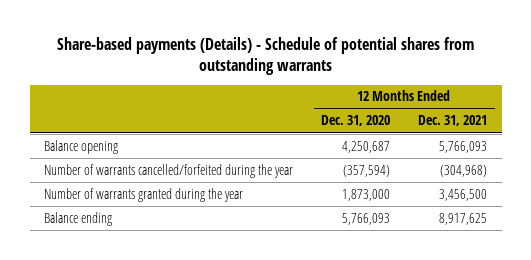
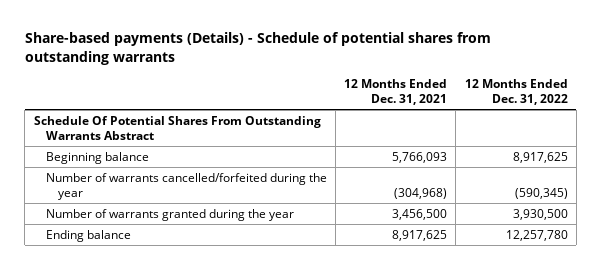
[321,115,391,127] Dec. 31, 2020 -> none
none -> [464,79,568,106] 12 Months Ended Dec. 31, 2022
none -> [33,115,321,140] Schedule Of Potential Shares From Outstanding Warrants Abstract
[43,139,118,154] Balance opening -> [45,151,149,164] Beginning balance
[43,211,112,226] Balance ending -> [45,229,131,242] Ending balance

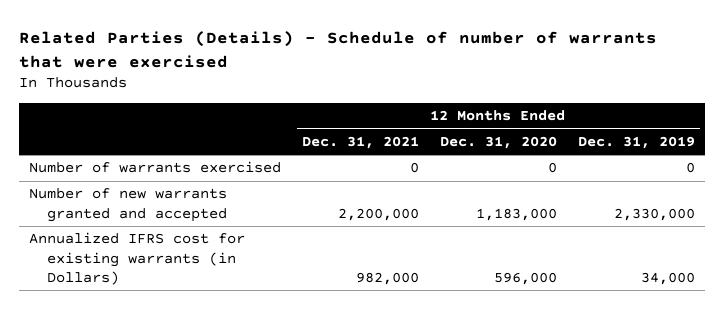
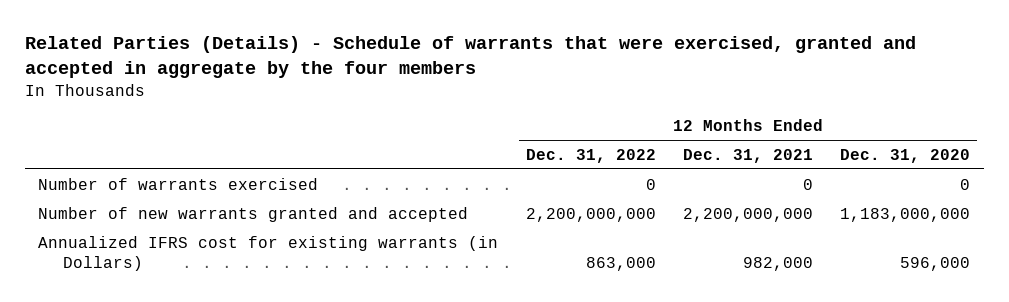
[18,30,657,68] Related Parties (Details) - Schedule of number of warrants that were exercised -> [24,36,916,79] Related Parties (Details) - Schedule of warrants that were exercised, granted and accepted in aggregate by the four members
[577,135,695,149] Dec. 31, 2019 -> none
none -> [525,148,656,163] Dec. 31, 2022
[338,207,420,221] 2,200,000 -> [683,207,814,222] 2,200,000,000
[475,207,557,221] 1,183,000 -> [840,207,971,222] 1,183,000,000

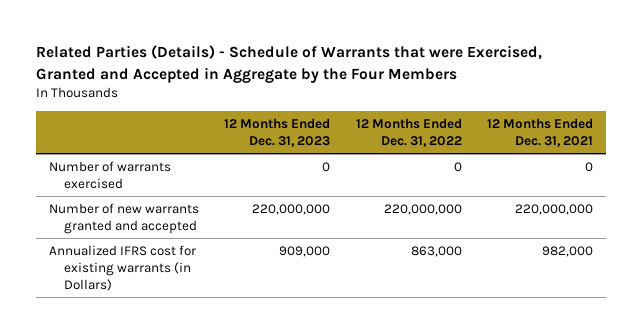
[24,36,916,79] Related Parties (Details) - Schedule of warrants that were exercised, granted and accepted in aggregate by the four members -> [36,45,543,83] Related Parties (Details) - Schedule of Warrants that were Exercised, Granted and Accepted in Aggregate by the Four Members
[840,148,971,163] Dec. 31, 2020 -> none
none -> [224,117,331,147] 12 Months Ended Dec. 31, 2023
[525,207,656,222] 2,200,000,000 -> [383,204,462,216] 220,000,000
[683,207,814,222] 2,200,000,000 -> [514,204,593,216] 220,000,000

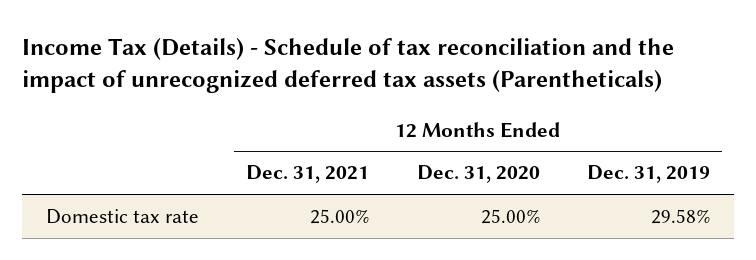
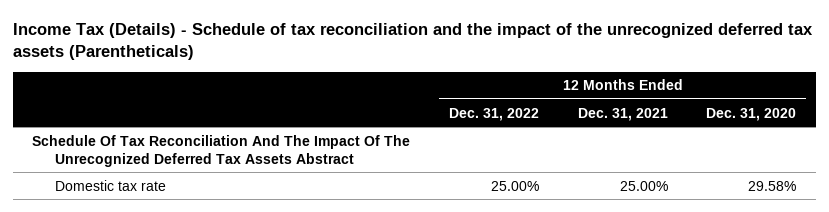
[22,37,675,94] Income Tax (Details) - Schedule of tax reconciliation and the impact of unrecognized deferred tax assets (Parentheticals) -> [13,23,814,61] Income Tax (Details) - Schedule of tax reconciliation and the impact of the unrecognized deferred tax assets (Parentheticals)
[586,165,710,184] Dec. 31, 2019 -> none
none -> [449,107,540,121] Dec. 31, 2022
none -> [32,134,411,167] Schedule Of Tax Reconciliation And The Impact Of The Unrecognized Deferred Tax Assets Abstract
[480,209,540,225] 25.00% -> [748,180,797,191] 29.58%

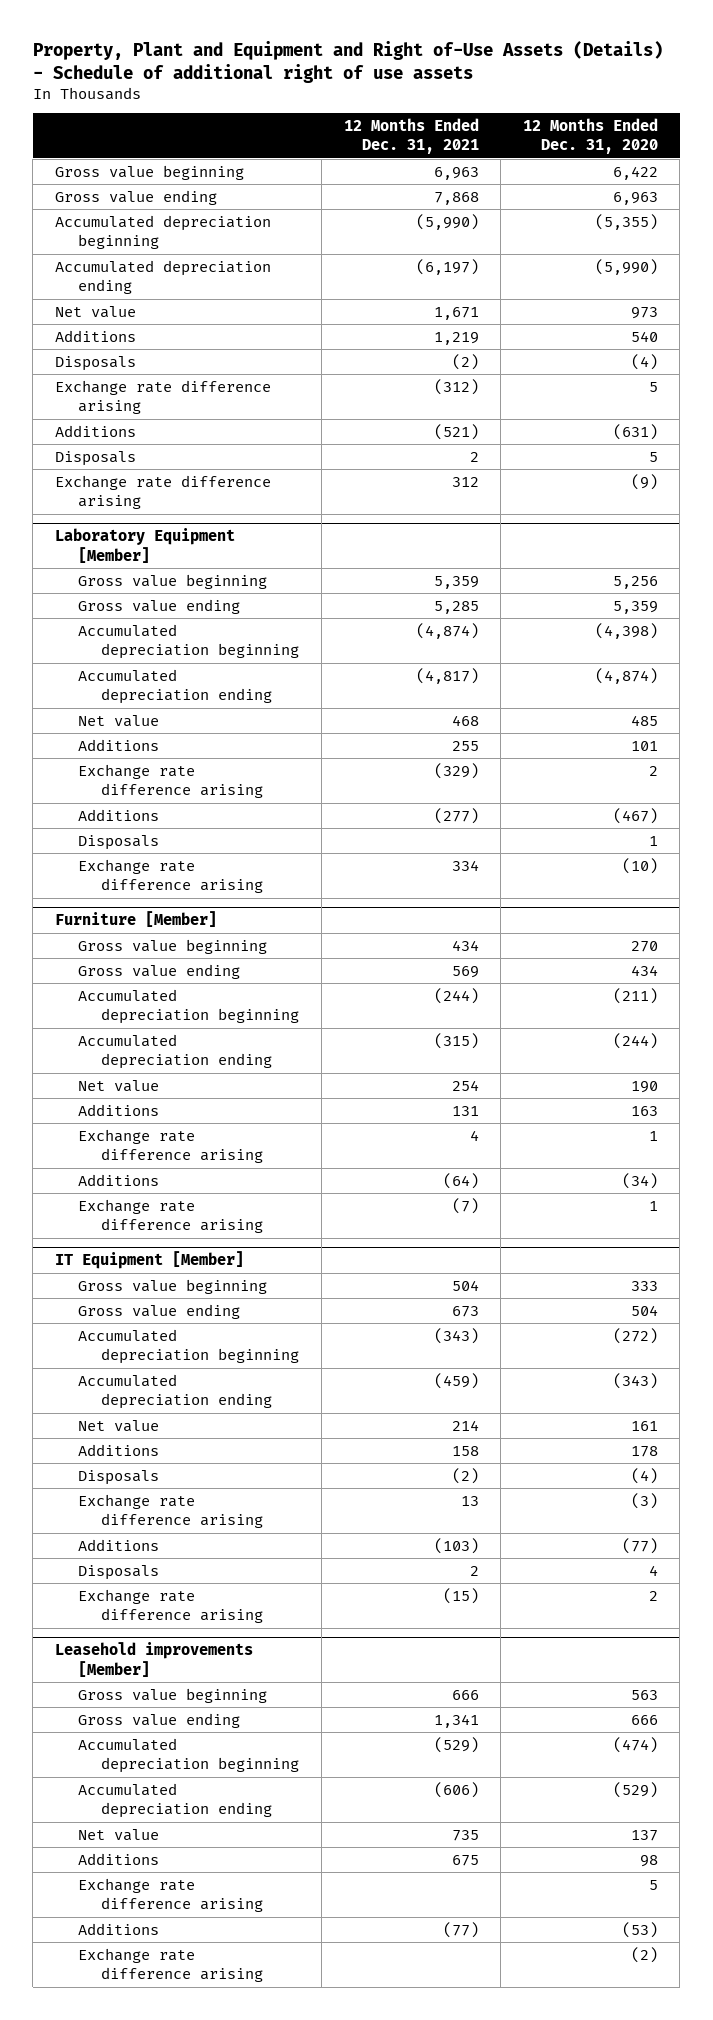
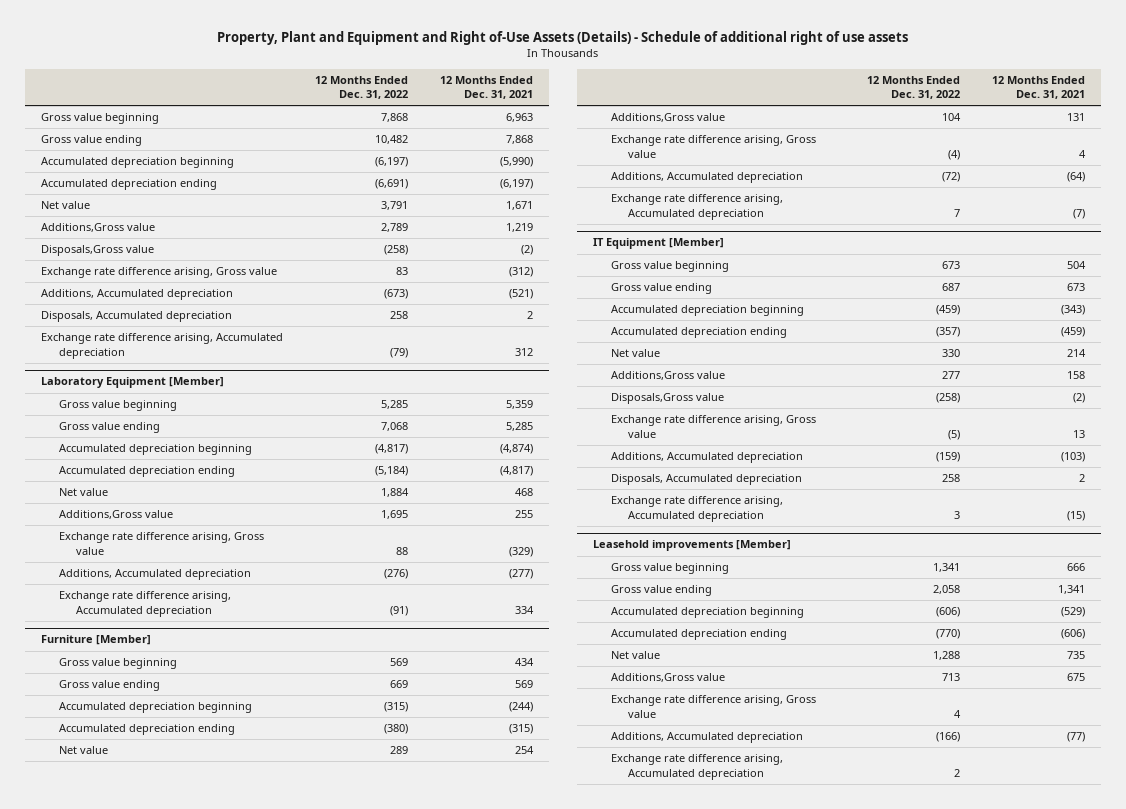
[522,118,658,155] 12 Months Ended Dec. 31, 2020 -> none
none -> [315,75,409,100] 12 Months Ended Dec. 31, 2022
[54,329,136,342] Additions -> [40,223,155,233] Additions,Gross value
[54,355,136,371] Disposals -> [40,245,154,257] Disposals,Gross value
[54,379,271,415] Exchange rate difference arising -> [40,267,277,279] Exchange rate difference arising, Gross value
[54,424,136,437] Additions -> [40,289,233,301] Additions, Accumulated depreciation
[54,450,136,466] Disposals -> [40,311,232,323] Disposals, Accumulated depreciation
[54,474,271,510] Exchange rate difference arising -> [40,333,283,359] Exchange rate difference arising, Accumulated depreciation
[78,834,160,850] Disposals -> none
[78,738,160,751] Additions -> [58,510,173,520] Additions,Gross value
[78,763,264,799] Exchange rate difference arising -> [58,532,264,555] Exchange rate difference arising, Gross value
[78,808,160,821] Additions -> [58,569,251,581] Additions, Accumulated depreciation
[78,858,264,894] Exchange rate difference arising -> [58,591,231,617] Exchange rate difference arising, Accumulated depreciation
[78,1103,160,1116] Additions -> [610,113,725,123] Additions,Gross value
[78,1128,264,1164] Exchange rate difference arising -> [610,135,816,158] Exchange rate difference arising, Gross value
[78,1173,160,1186] Additions -> [610,172,803,184] Additions, Accumulated depreciation
[78,1198,264,1234] Exchange rate difference arising -> [610,194,783,220] Exchange rate difference arising, Accumulated depreciation
[78,1443,160,1456] Additions -> [610,371,725,381] Additions,Gross value
[78,1469,160,1485] Disposals -> [610,393,724,405] Disposals,Gross value
[78,1493,264,1529] Exchange rate difference arising -> [610,415,816,438] Exchange rate difference arising, Gross value
[78,1538,160,1551] Additions -> [610,452,803,464] Additions, Accumulated depreciation
[78,1564,160,1580] Disposals -> [610,474,802,486] Disposals, Accumulated depreciation
[78,1588,264,1624] Exchange rate difference arising -> [610,496,783,522] Exchange rate difference arising, Accumulated depreciation
[78,1852,160,1865] Additions -> [610,673,725,683] Additions,Gross value
[78,1877,264,1913] Exchange rate difference arising -> [610,695,816,718] Exchange rate difference arising, Gross value
[78,1922,160,1935] Additions -> [610,732,803,744] Additions, Accumulated depreciation
[78,1947,264,1983] Exchange rate difference arising -> [610,754,783,780] Exchange rate difference arising, Accumulated depreciation

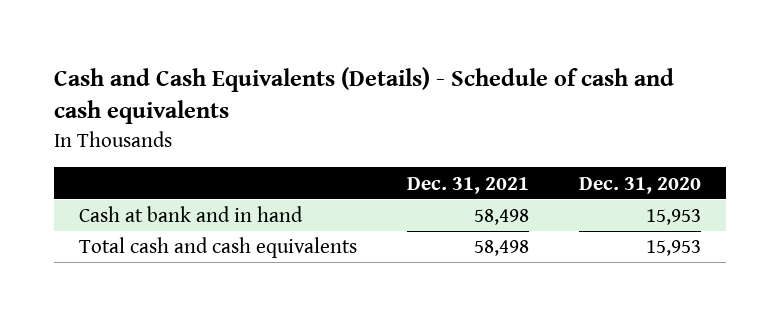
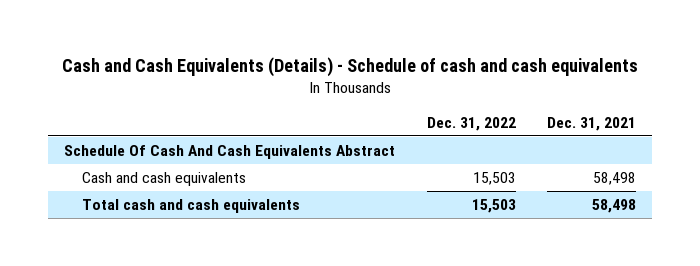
[579,176,702,194] Dec. 31, 2020 -> none
none -> [426,116,516,131] Dec. 31, 2022
none -> [64,145,396,160] Schedule Of Cash And Cash Equivalents Abstract
[78,206,303,223] Cash at bank and in hand -> [82,172,247,187] Cash and cash equivalents

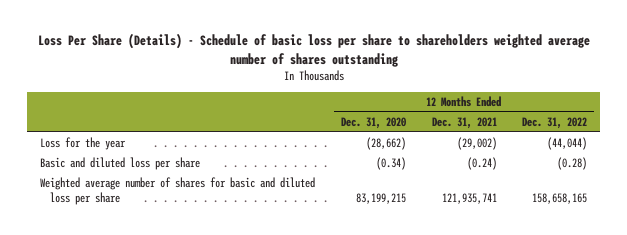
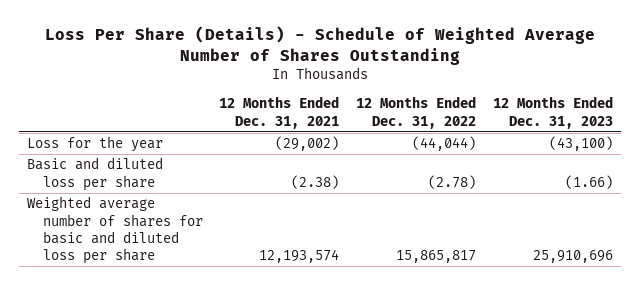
[37,33,590,67] Loss Per Share (Details) - Schedule of basic loss per share to shareholders weighted average number of shares outstanding -> [45,26,596,66] Loss Per Share (Details) - Schedule of Weighted Average Number of Shares Outstanding
[340,116,406,129] Dec. 31, 2020 -> none
none -> [492,96,613,129] 12 Months Ended Dec. 31, 2023
[466,157,497,171] (0.24) -> [291,174,340,189] (2.38)
[557,157,588,171] (0.28) -> [428,174,477,189] (2.78)
[441,193,497,205] 121,935,741 -> [259,249,340,264] 12,193,574
[532,193,588,205] 158,658,165 -> [396,250,477,264] 15,865,817

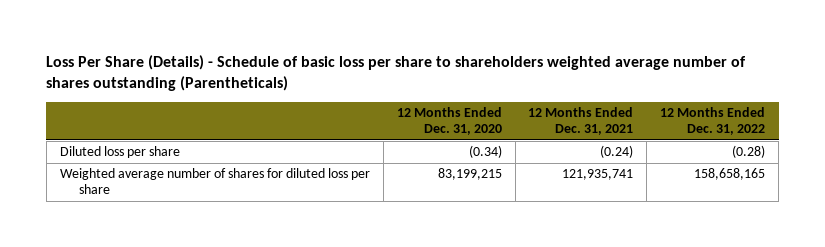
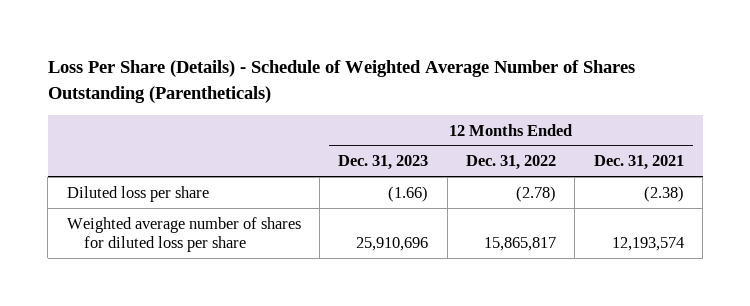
[46,55,747,92] Loss Per Share (Details) - Schedule of basic loss per share to shareholders weighted average number of shares outstanding (Parentheticals) -> [47,60,635,103] Loss Per Share (Details) - Schedule of Weighted Average Number of Shares Outstanding (Parentheticals)
[396,107,502,136] 12 Months Ended Dec. 31, 2020 -> none
none -> [338,155,429,171] Dec. 31, 2023
[600,145,634,159] (0.24) -> [643,185,684,202] (2.38)
[732,145,766,159] (0.28) -> [516,185,557,202] (2.78)
[562,169,634,181] 121,935,741 -> [611,236,684,251] 12,193,574
[694,168,766,181] 158,658,165 -> [484,236,557,251] 15,865,817

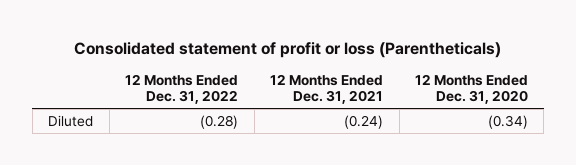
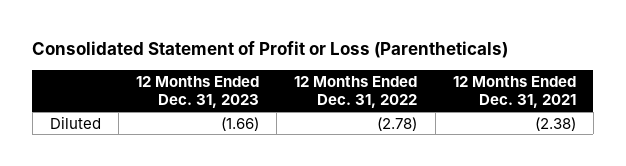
[74,42,502,59] Consolidated statement of profit or loss (Parentheticals) -> [32,41,509,59] Consolidated Statement of Profit or Loss (Parentheticals)
[414,73,528,105] 12 Months Ended Dec. 31, 2020 -> none
none -> [136,75,260,109] 12 Months Ended Dec. 31, 2023
[200,114,239,129] (0.28) -> [377,116,418,131] (2.78)
[344,114,384,129] (0.24) -> [534,116,576,131] (2.38)

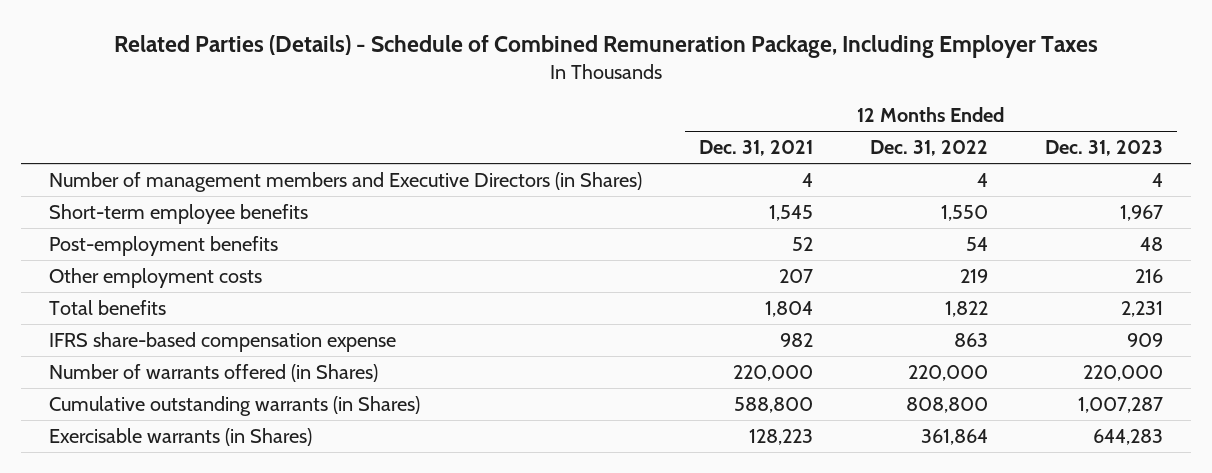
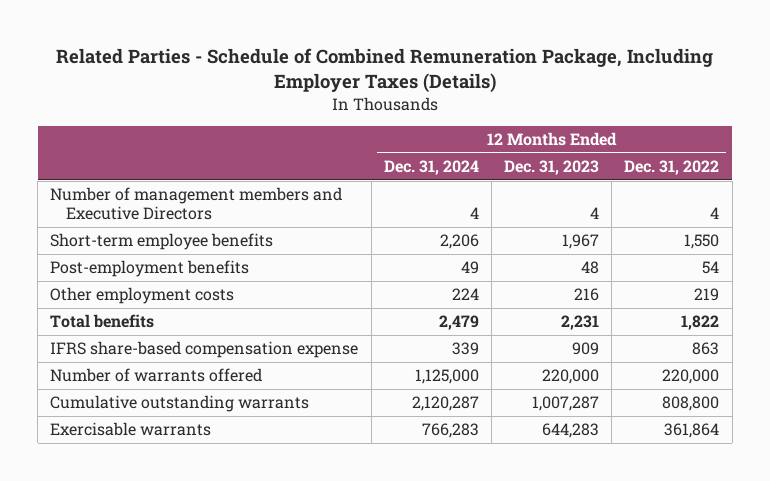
[113,34,1098,58] Related Parties (Details) - Schedule of Combined Remuneration Package, Including Employer Taxes -> [55,47,713,93] Related Parties - Schedule of Combined Remuneration Package, Including Employer Taxes (Details)
[698,140,813,157] Dec. 31, 2021 -> none
none -> [383,160,479,176] Dec. 31, 2024
[49,172,643,193] Number of management members and Executive Directors (in Shares) -> [50,187,343,221] Number of management members and Executive Directors
[49,364,379,383] Number of warrants offered (in Shares) -> [50,368,263,383] Number of warrants offered
[49,396,421,417] Cumulative outstanding warrants (in Shares) -> [50,395,310,413] Cumulative outstanding warrants
[49,428,313,447] Exercisable warrants (in Shares) -> [50,422,212,437] Exercisable warrants

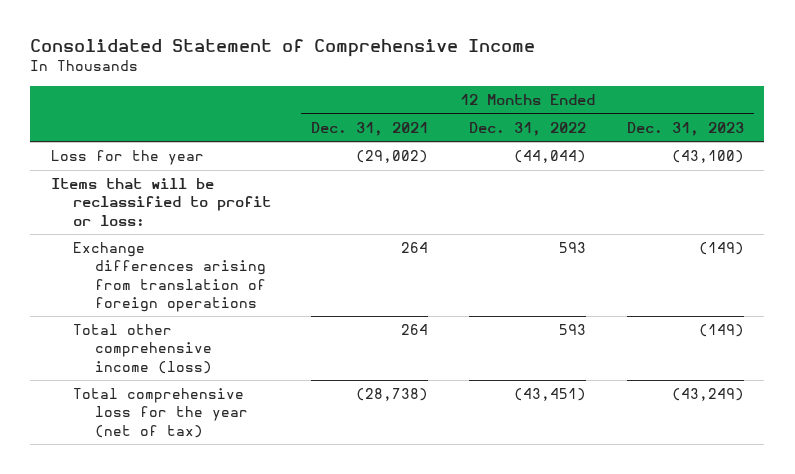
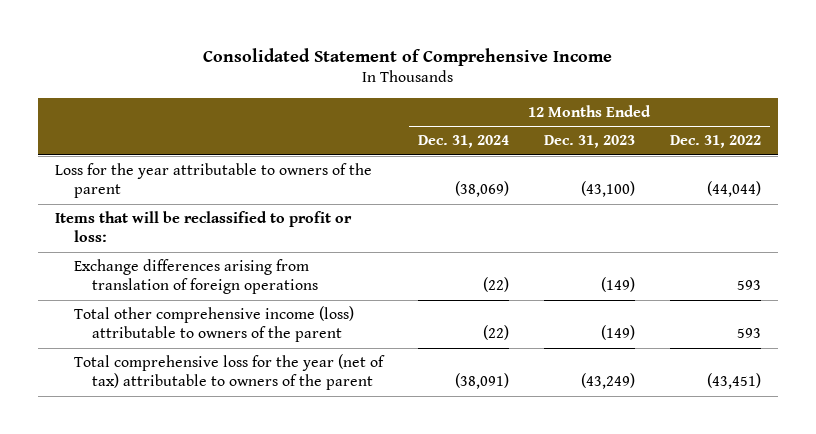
[311,121,429,136] Dec. 31, 2021 -> none
none -> [417,135,509,149] Dec. 31, 2024
[50,150,204,166] Loss for the year -> [55,163,373,199] Loss for the year attributable to owners of the parent
[72,324,212,374] Total other comprehensive income (loss) -> [73,306,354,343] Total other comprehensive income (loss) attributable to owners of the parent
[72,388,248,438] Total comprehensive loss for the year (net of tax) -> [73,354,385,391] Total comprehensive loss for the year (net of tax) attributable to owners of the parent

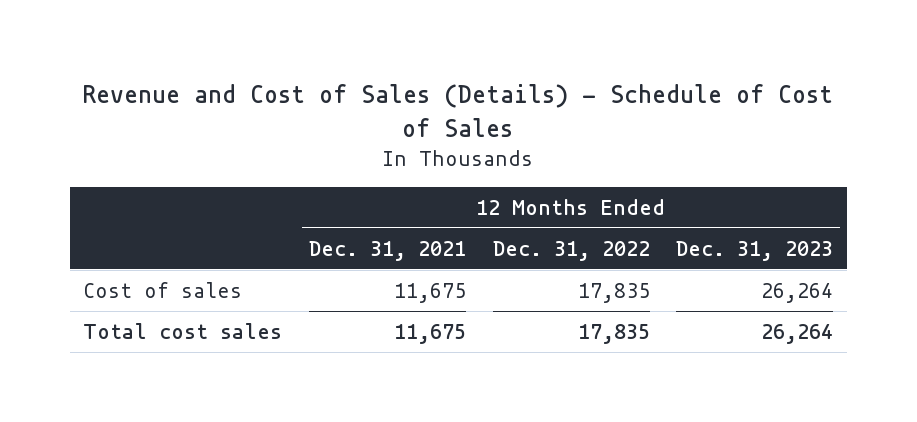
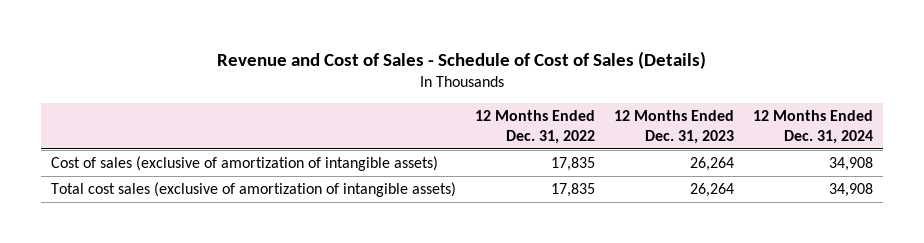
[82,84,834,137] Revenue and Cost of Sales (Details) - Schedule of Cost of Sales -> [217,50,707,69] Revenue and Cost of Sales - Schedule of Cost of Sales (Details)
[308,240,466,261] Dec. 31, 2021 -> none
none -> [753,110,874,144] 12 Months Ended Dec. 31, 2024
[83,281,243,298] Cost of sales -> [50,156,438,172] Cost of sales (exclusive of amortization of intangible assets)
[83,322,283,339] Total cost sales -> [50,182,456,198] Total cost sales (exclusive of amortization of intangible assets)

